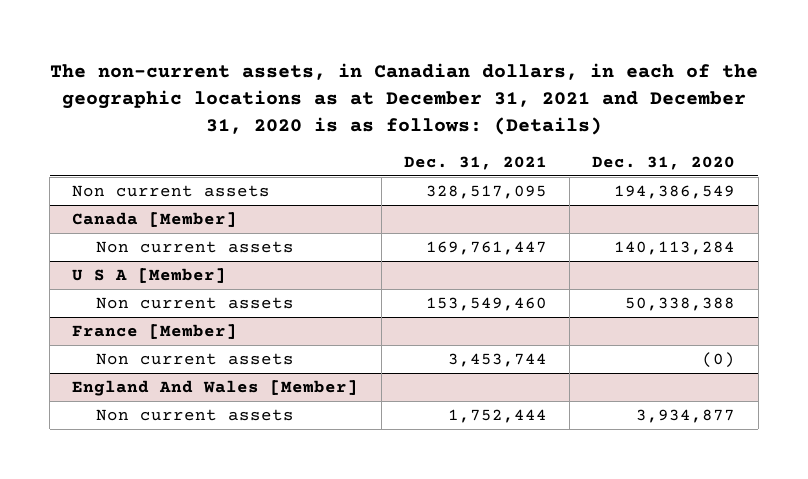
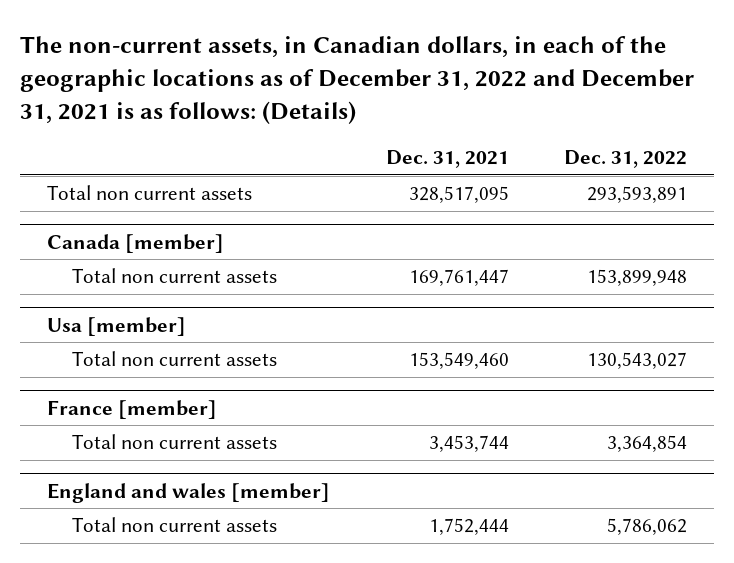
[49,62,758,135] The non-current assets, in Canadian dollars, in each of the geographic locations as at December 31, 2021 and December 31, 2020 is as follows: (Details) -> [19,35,694,124] The non-current assets, in Canadian dollars, in each of the geographic locations as of December 31, 2022 and December 31, 2021 is as follows: (Details)
[592,155,736,170] Dec. 31, 2020 -> none
none -> [563,150,687,169] Dec. 31, 2022
[72,184,271,197] Non current assets -> [47,185,253,201] Total non current assets
[72,211,238,227] Canada [Member] -> [47,233,225,253] Canada [member]
[95,240,294,253] Non current assets -> [71,268,277,284] Total non current assets
[72,267,227,283] U S A [Member] -> [47,316,187,336] Usa [member]
[95,296,294,309] Non current assets -> [71,351,277,367] Total non current assets
[72,323,238,339] France [Member] -> [47,399,218,419] France [member]
[95,352,294,365] Non current assets -> [71,434,277,450] Total non current assets
[72,379,359,396] England And Wales [Member] -> [47,482,331,503] England and wales [member]
[95,408,294,421] Non current assets -> [71,517,277,533] Total non current assets

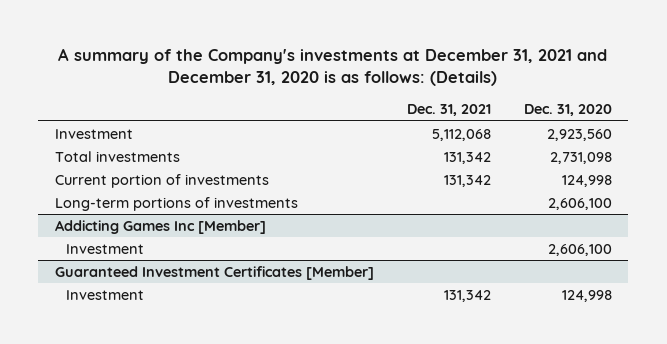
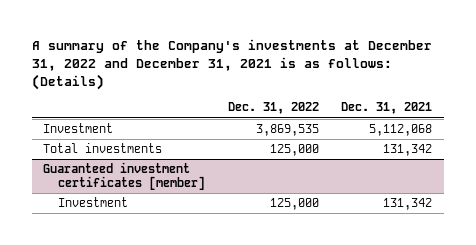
[58,47,608,87] A summary of the Company's investments at December 31, 2021 and December 31, 2020 is as follows: (Details) -> [32,39,433,90] A summary of the Company's investments at December 31, 2022 and December 31, 2021 is as follows: (Details)
[523,104,612,117] Dec. 31, 2020 -> none
none -> [227,102,319,115] Dec. 31, 2022
[54,173,269,188] Current portion of investments -> none
[54,196,298,211] Long-term portions of investments -> none
[54,219,266,234] Addicting Games Inc [Member] -> none
[66,243,145,254] Investment -> none
[54,265,374,280] Guaranteed Investment Certificates [Member] -> [43,162,206,190] Guaranteed investment certificates [member]

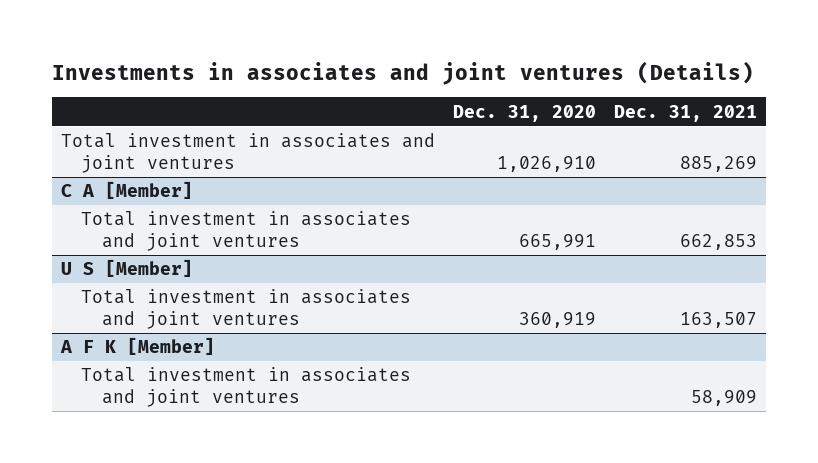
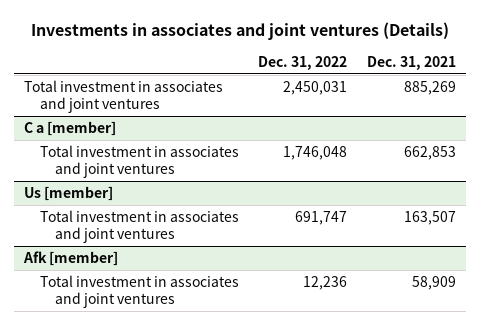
[453,104,597,122] Dec. 31, 2020 -> none
none -> [258,55,348,70] Dec. 31, 2022
[60,181,193,200] C A [Member] -> [24,120,117,136] C a [member]
[60,259,193,278] U S [Member] -> [24,185,114,201] Us [member]
[59,337,215,356] A F K [Member] -> [23,250,119,266] Afk [member]

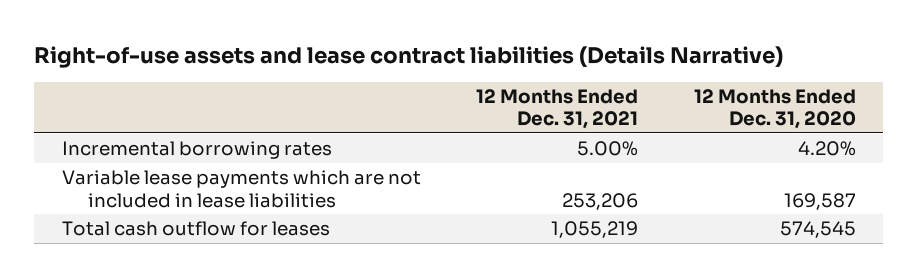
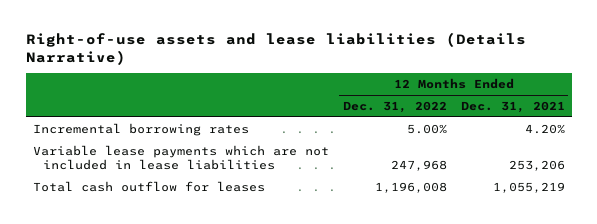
[33,45,783,68] Right-of-use assets and lease contract liabilities (Details Narrative) -> [25,31,526,65] Right-of-use assets and lease liabilities (Details Narrative)
[693,88,856,130] 12 Months Ended Dec. 31, 2020 -> none
none -> [342,101,447,114] Dec. 31, 2022
[577,141,639,157] 5.00% -> [524,124,565,135] 4.20%

